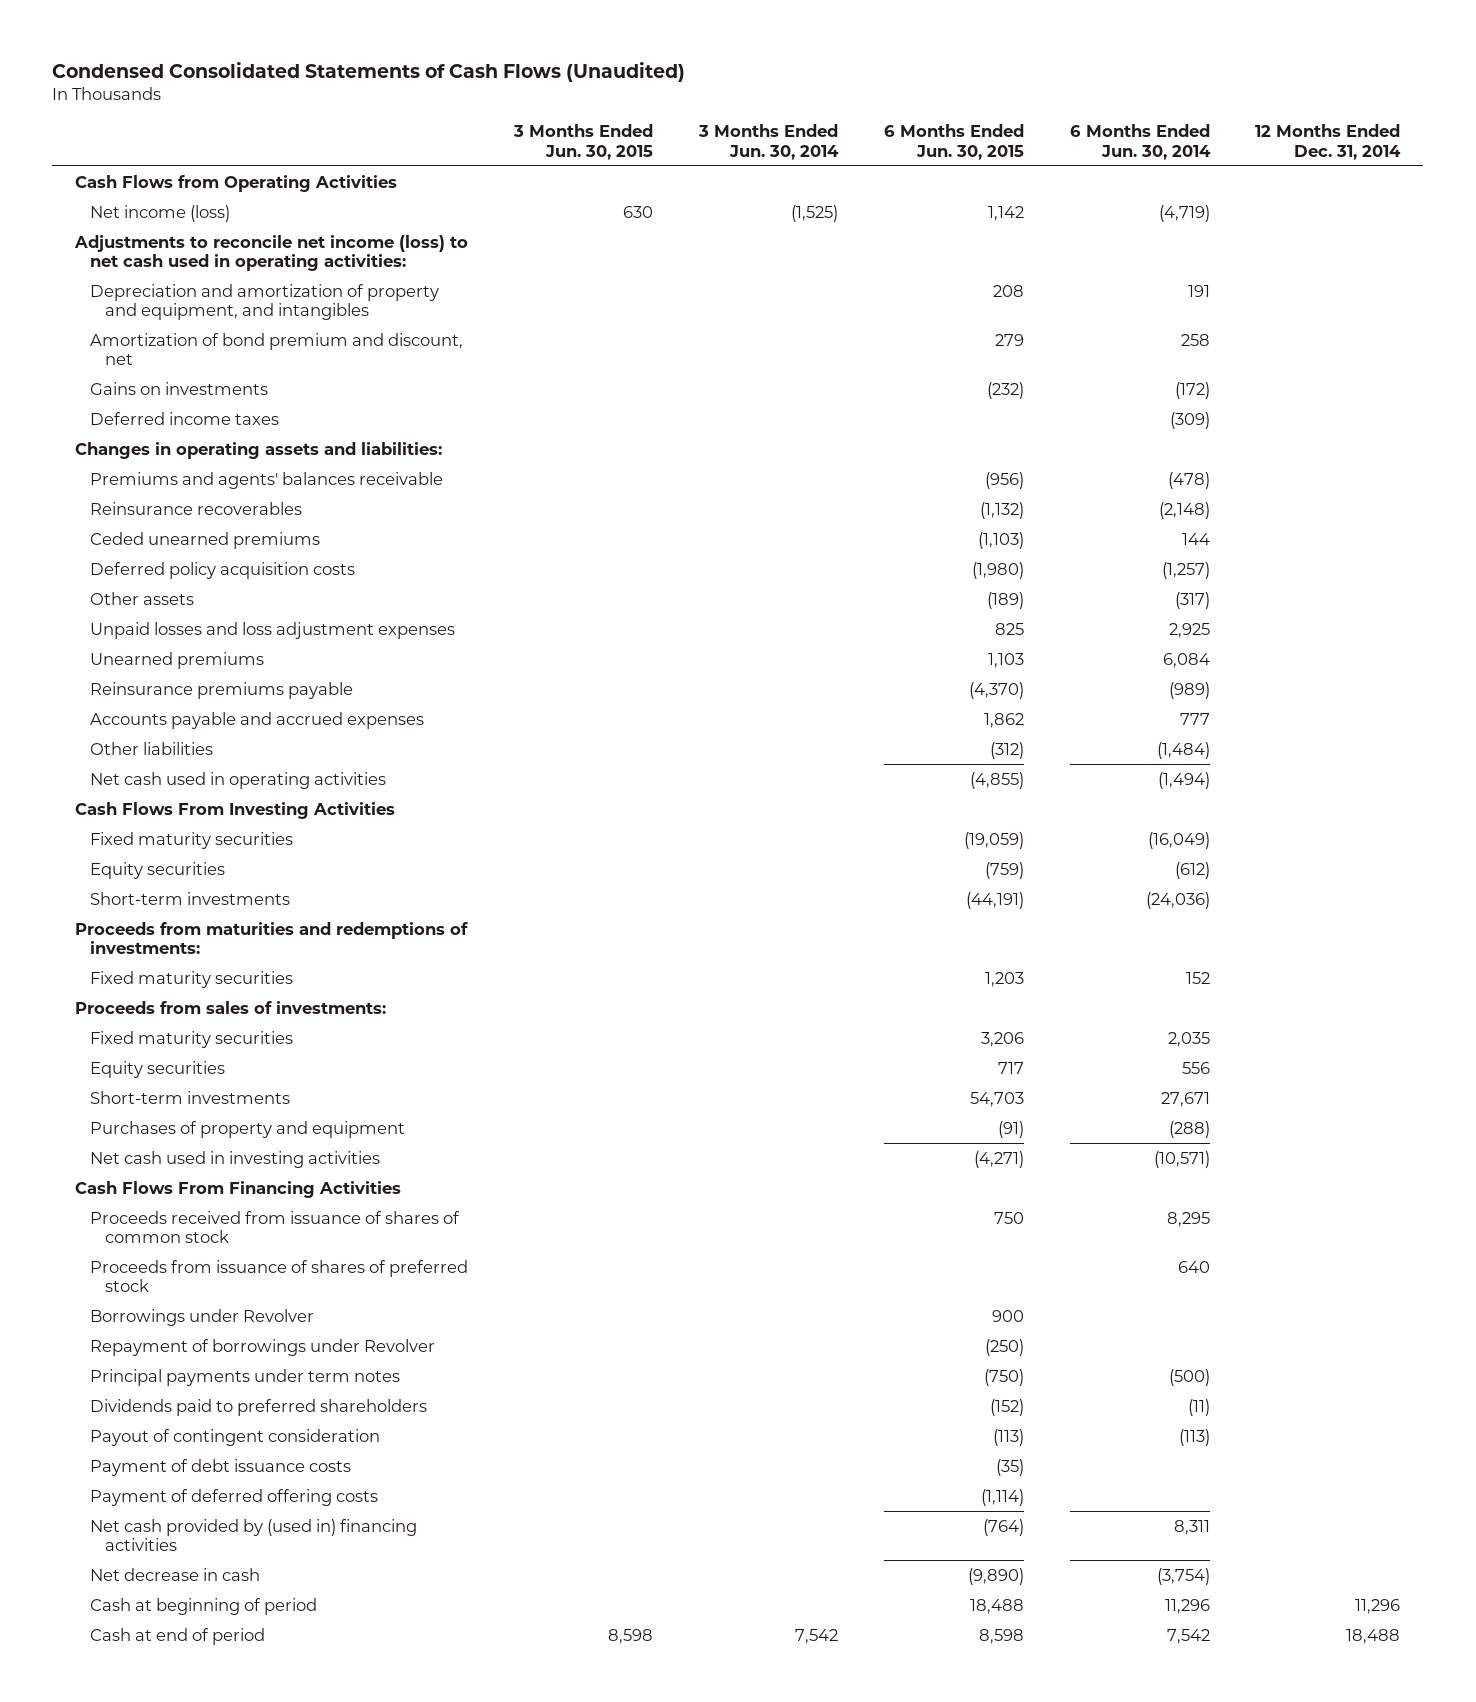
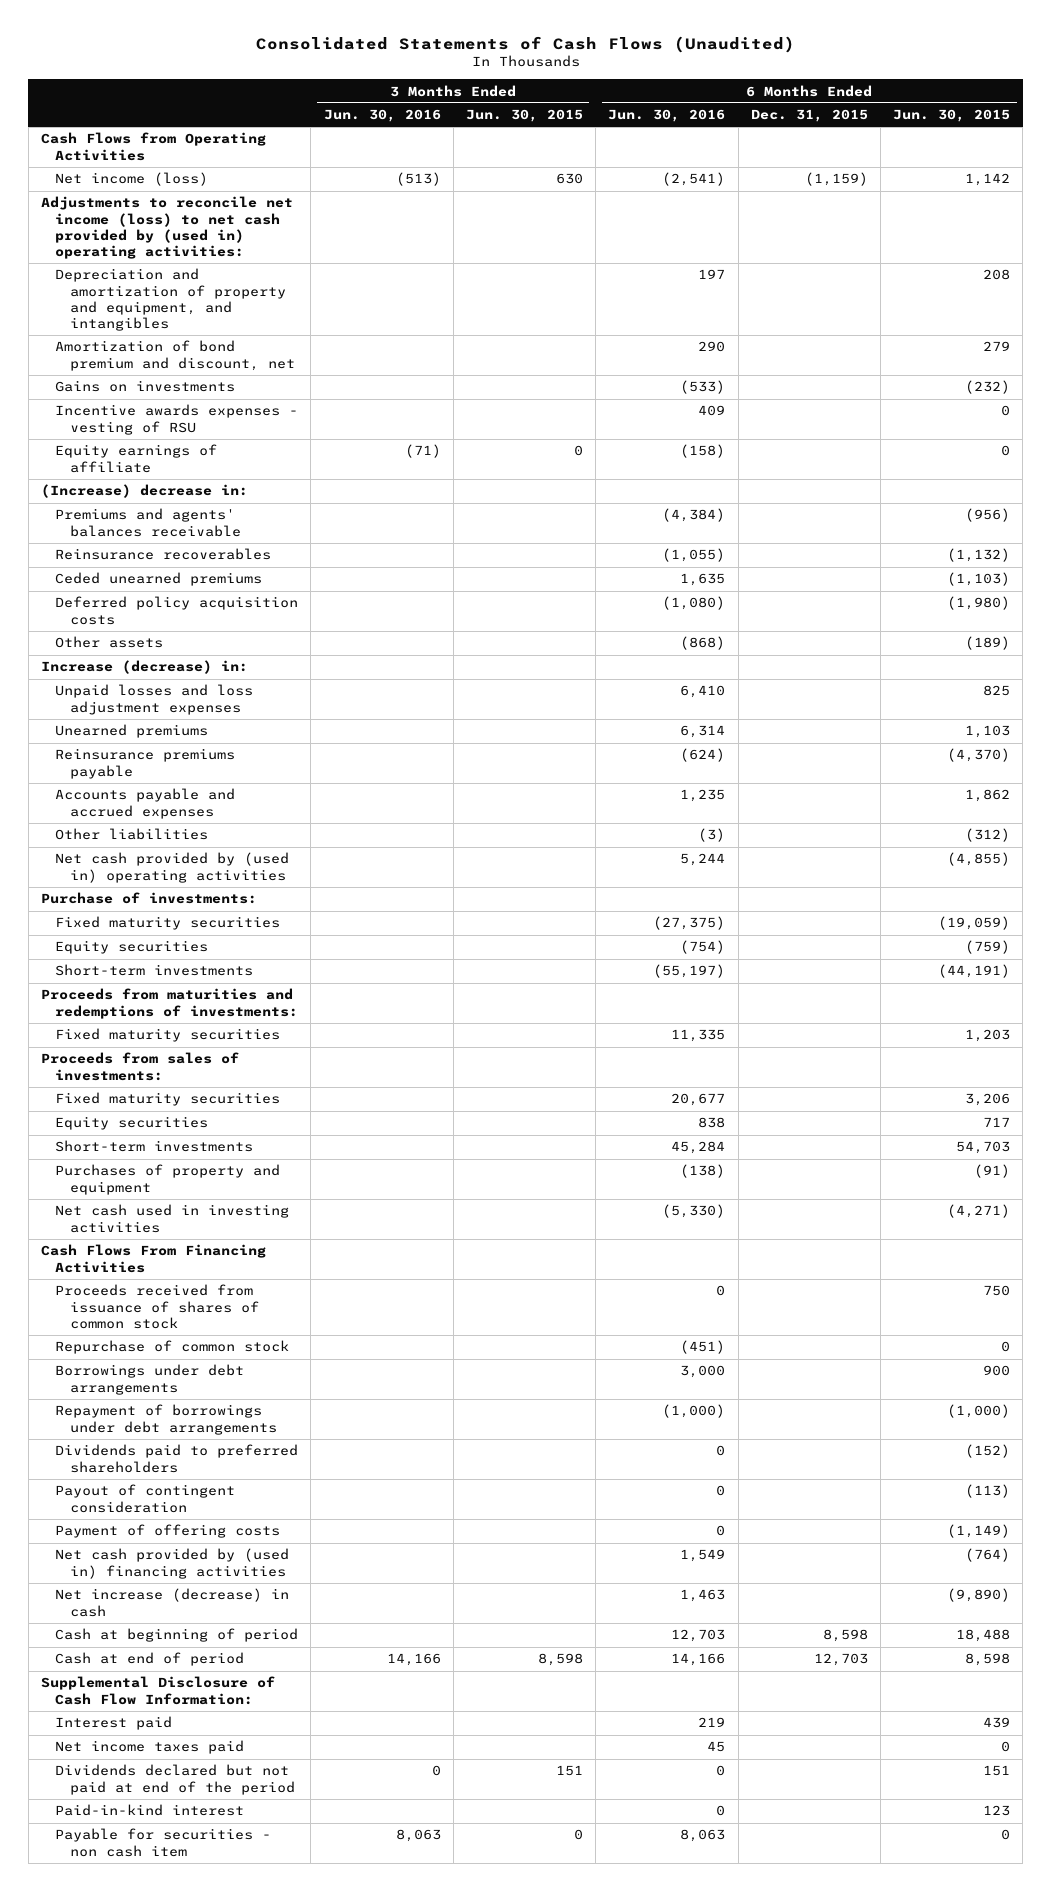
[52,61,686,82] Condensed Consolidated Statements of Cash Flows (Unaudited) -> [255,35,795,53] Consolidated Statements of Cash Flows (Unaudited)
[697,124,839,160] 3 Months Ended Jun. 30, 2014 -> none
[1069,124,1211,160] 6 Months Ended Jun. 30, 2014 -> none
[1255,124,1402,160] 12 Months Ended Dec. 31, 2014 -> none
none -> [323,109,441,123] Jun. 30, 2016
none -> [608,109,726,123] Jun. 30, 2016
none -> [750,109,868,123] Dec. 31, 2015
[74,234,469,272] Adjustments to reconcile net income (loss) to net cash used in operating activities: -> [40,196,293,259] Adjustments to reconcile net income (loss) to net cash provided by (used in) operating activities:
[90,411,280,425] Deferred income taxes -> none
[75,441,443,459] Changes in operating assets and liabilities: -> none
none -> [55,404,299,435] Incentive awards expenses - vesting of RSU
none -> [55,444,218,473] Equity earnings of affiliate
none -> [40,484,248,499] (Increase) decrease in:
none -> [40,660,248,675] Increase (decrease) in:
[75,801,396,819] Cash Flows From Investing Activities -> none
[90,771,387,789] Net cash used in operating activities -> [55,852,290,883] Net cash provided by (used in) operating activities
none -> [40,892,257,905] Purchase of investments:
[90,1259,469,1293] Proceeds from issuance of shares of preferred stock -> none
[90,1368,401,1386] Principal payments under term notes -> none
none -> [55,1340,290,1355] Repurchase of common stock
[90,1308,315,1326] Borrowings under Revolver -> [55,1364,245,1395] Borrowings under debt arrangements
[90,1338,436,1356] Repayment of borrowings under Revolver -> [55,1404,277,1435] Repayment of borrowings under debt arrangements
[984,1338,1024,1356] (250) -> [947,1404,1011,1419] (1,000)
[90,1488,379,1506] Payment of deferred offering costs -> none
[90,1458,352,1476] Payment of debt issuance costs -> [55,1524,281,1539] Payment of offering costs
[995,1458,1024,1476] (35) -> [947,1524,1011,1539] (1,149)
[90,1567,261,1581] Net decrease in cash -> [55,1588,290,1617] Net increase (decrease) in cash
none -> [40,1676,275,1705] Supplemental Disclosure of Cash Flow Information:
none -> [55,1716,173,1731] Interest paid
none -> [55,1740,245,1755] Net income taxes paid
none -> [55,1764,295,1795] Dividends declared but not paid at end of the period
none -> [55,1804,245,1817] Paid-in-kind interest
none -> [55,1828,272,1857] Payable for securities - non cash item

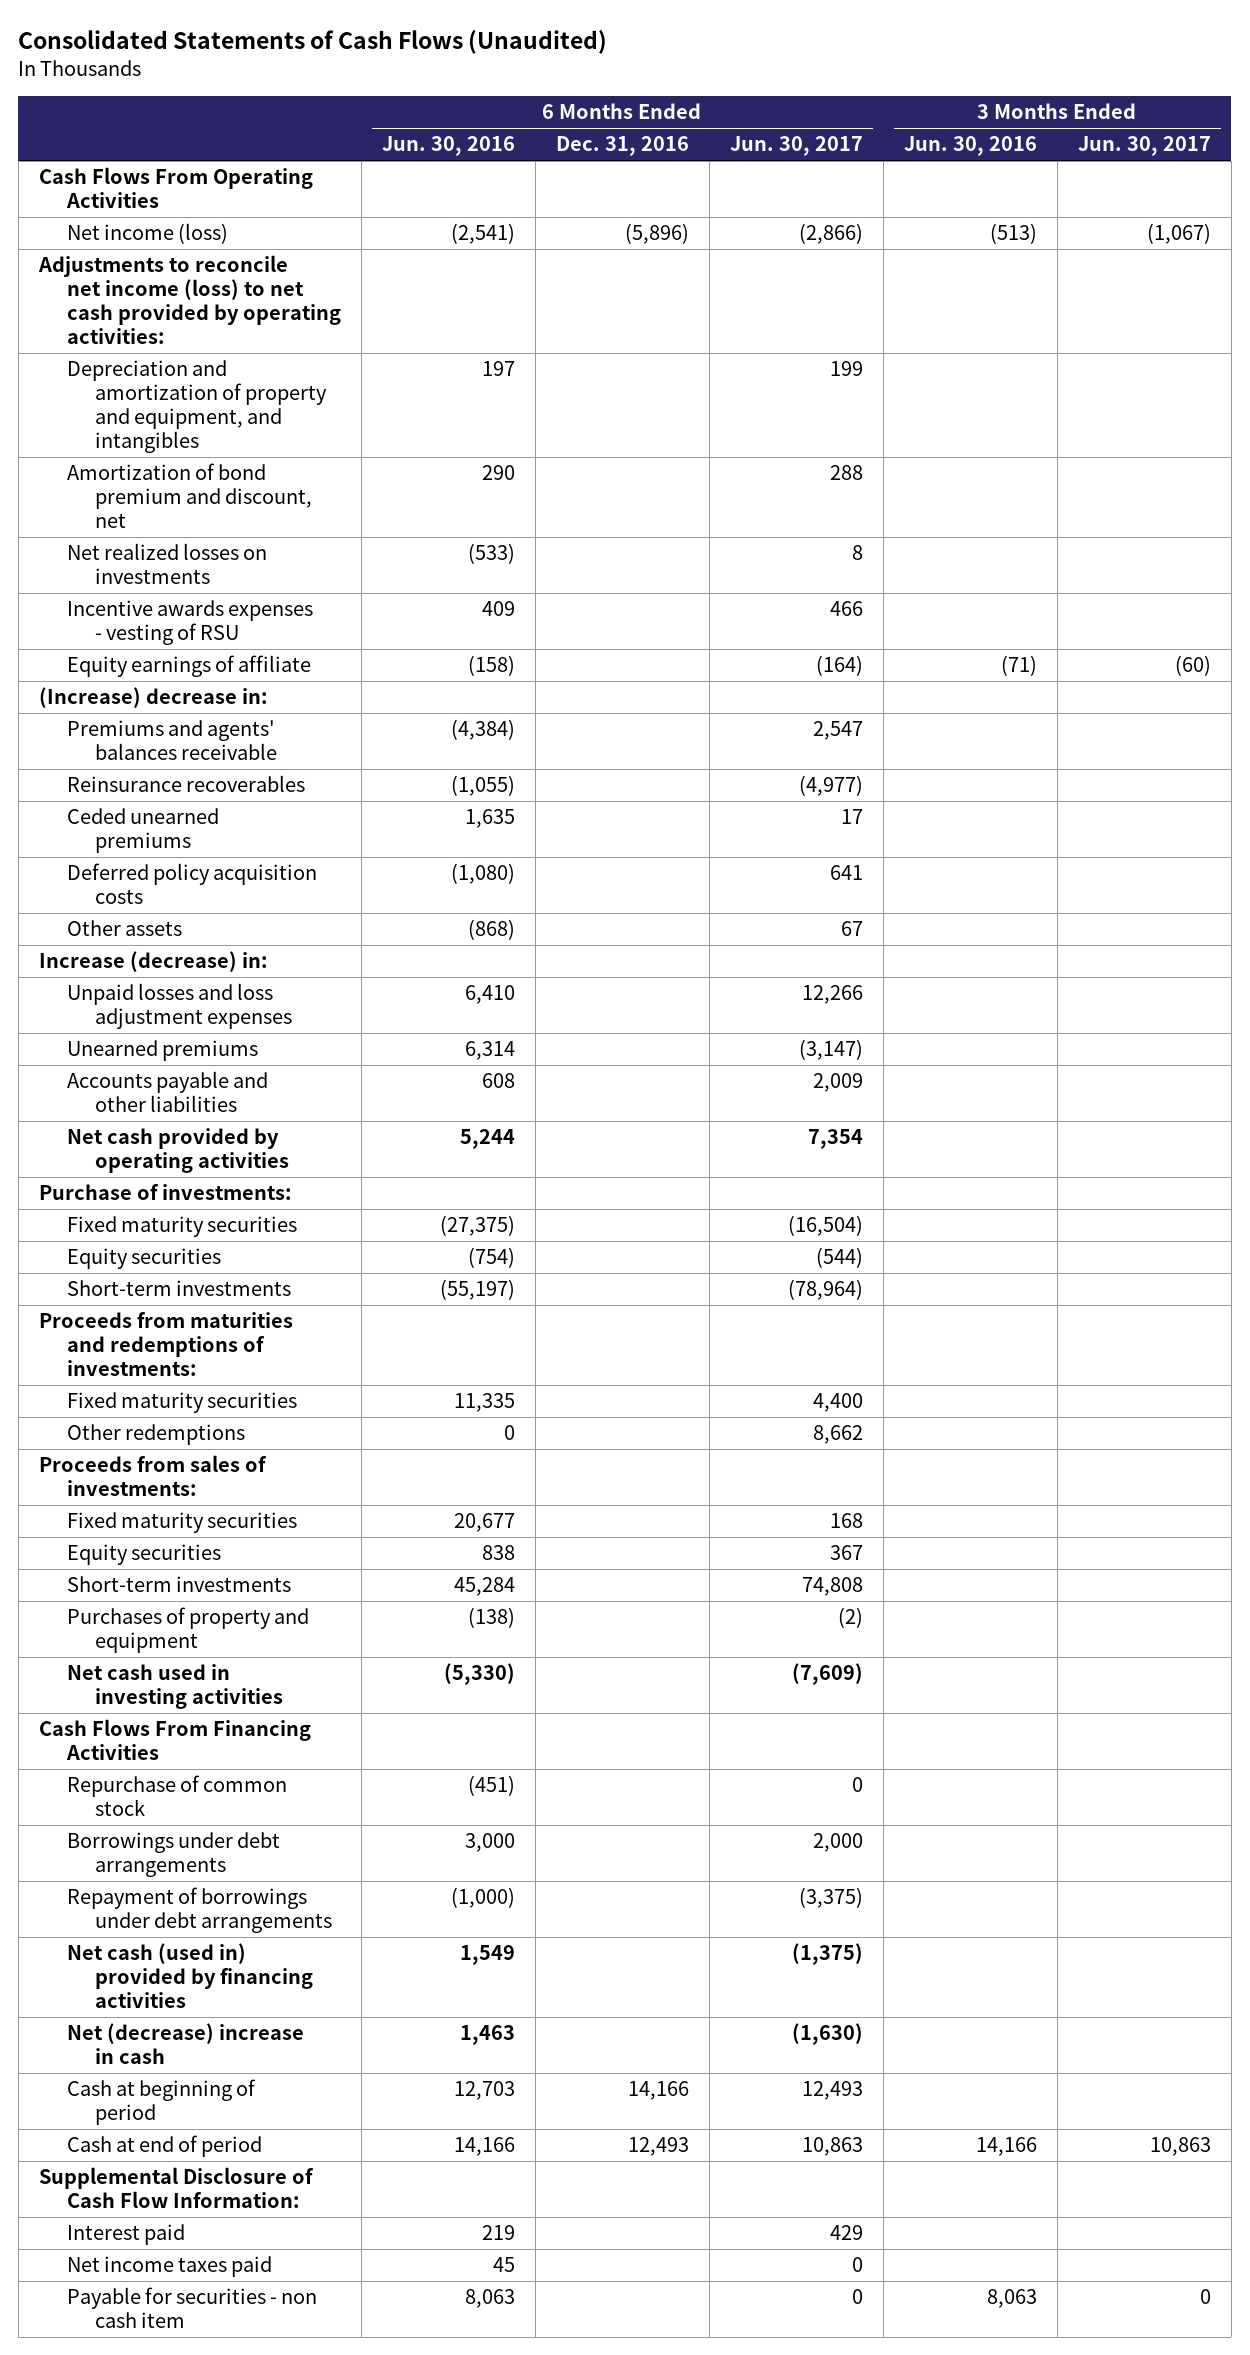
[466,109,584,123] Jun. 30, 2015 -> none
[750,109,868,123] Dec. 31, 2015 -> none
[893,109,1011,123] Jun. 30, 2015 -> none
none -> [555,136,689,157] Dec. 31, 2016
none -> [729,136,863,157] Jun. 30, 2017
none -> [1077,136,1211,157] Jun. 30, 2017
[40,132,266,161] Cash Flows from Operating Activities -> [38,167,313,209] Cash Flows From Operating Activities
[40,196,293,259] Adjustments to reconcile net income (loss) to net cash provided by (used in) operating activities: -> [37,255,341,344] Adjustments to reconcile net income (loss) to net cash provided by operating activities:
[55,380,236,393] Gains on investments -> [66,543,267,585] Net realized losses on investments
[55,748,236,779] Reinsurance premiums payable -> none
[55,828,209,841] Other liabilities -> none
[55,788,236,819] Accounts payable and accrued expenses -> [66,1071,268,1113] Accounts payable and other liabilities
[680,789,726,803] 1,235 -> [481,1073,515,1089] 608
[55,852,290,883] Net cash provided by (used in) operating activities -> [66,1128,290,1174] Net cash provided by operating activities
none -> [66,1424,245,1446] Other redemptions
[55,1284,259,1329] Proceeds received from issuance of shares of common stock -> none
[55,1444,299,1473] Dividends paid to preferred shareholders -> none
[55,1484,236,1513] Payout of contingent consideration -> none
[55,1524,281,1539] Payment of offering costs -> none
[55,1548,290,1579] Net cash provided by (used in) financing activities -> [66,1943,314,2009] Net cash (used in) provided by financing activities
[55,1588,290,1617] Net increase (decrease) in cash -> [66,2023,304,2065] Net (decrease) increase in cash
[55,1764,295,1795] Dividends declared but not paid at end of the period -> none
[55,1804,245,1817] Paid-in-kind interest -> none

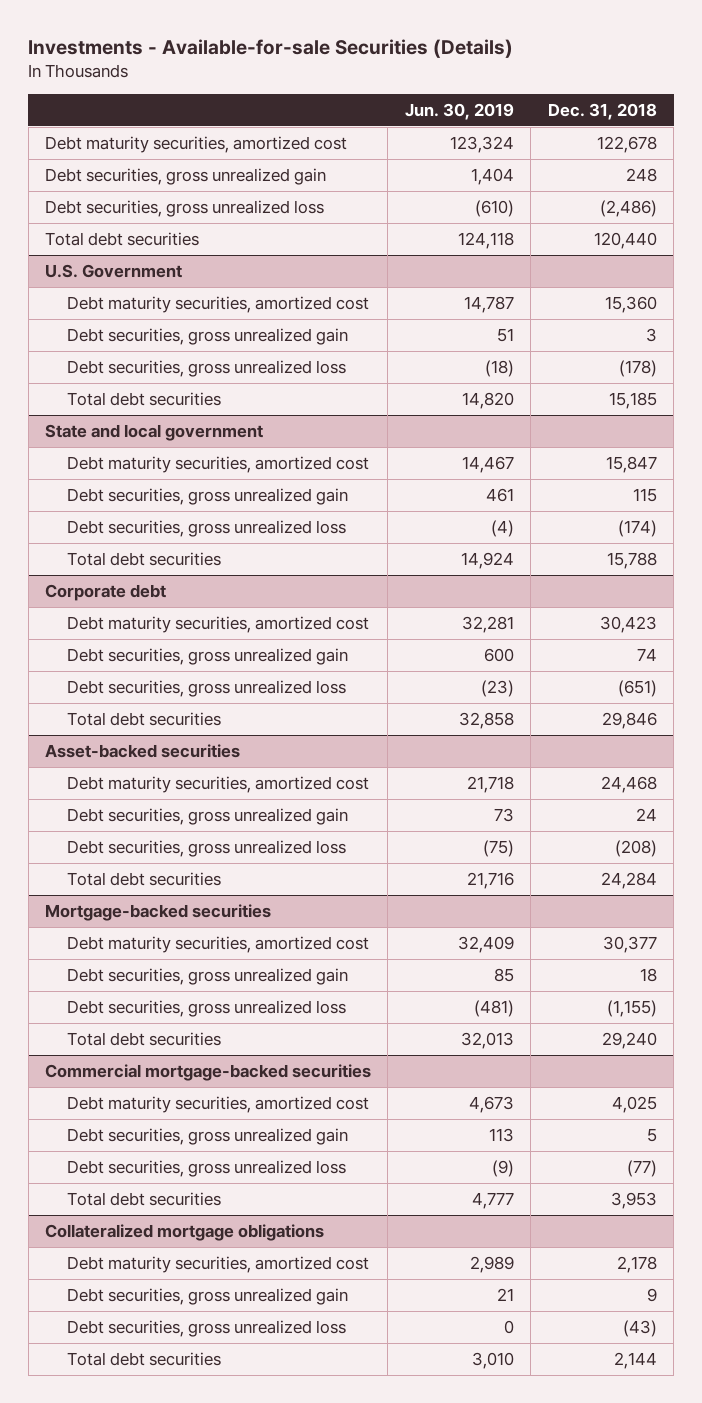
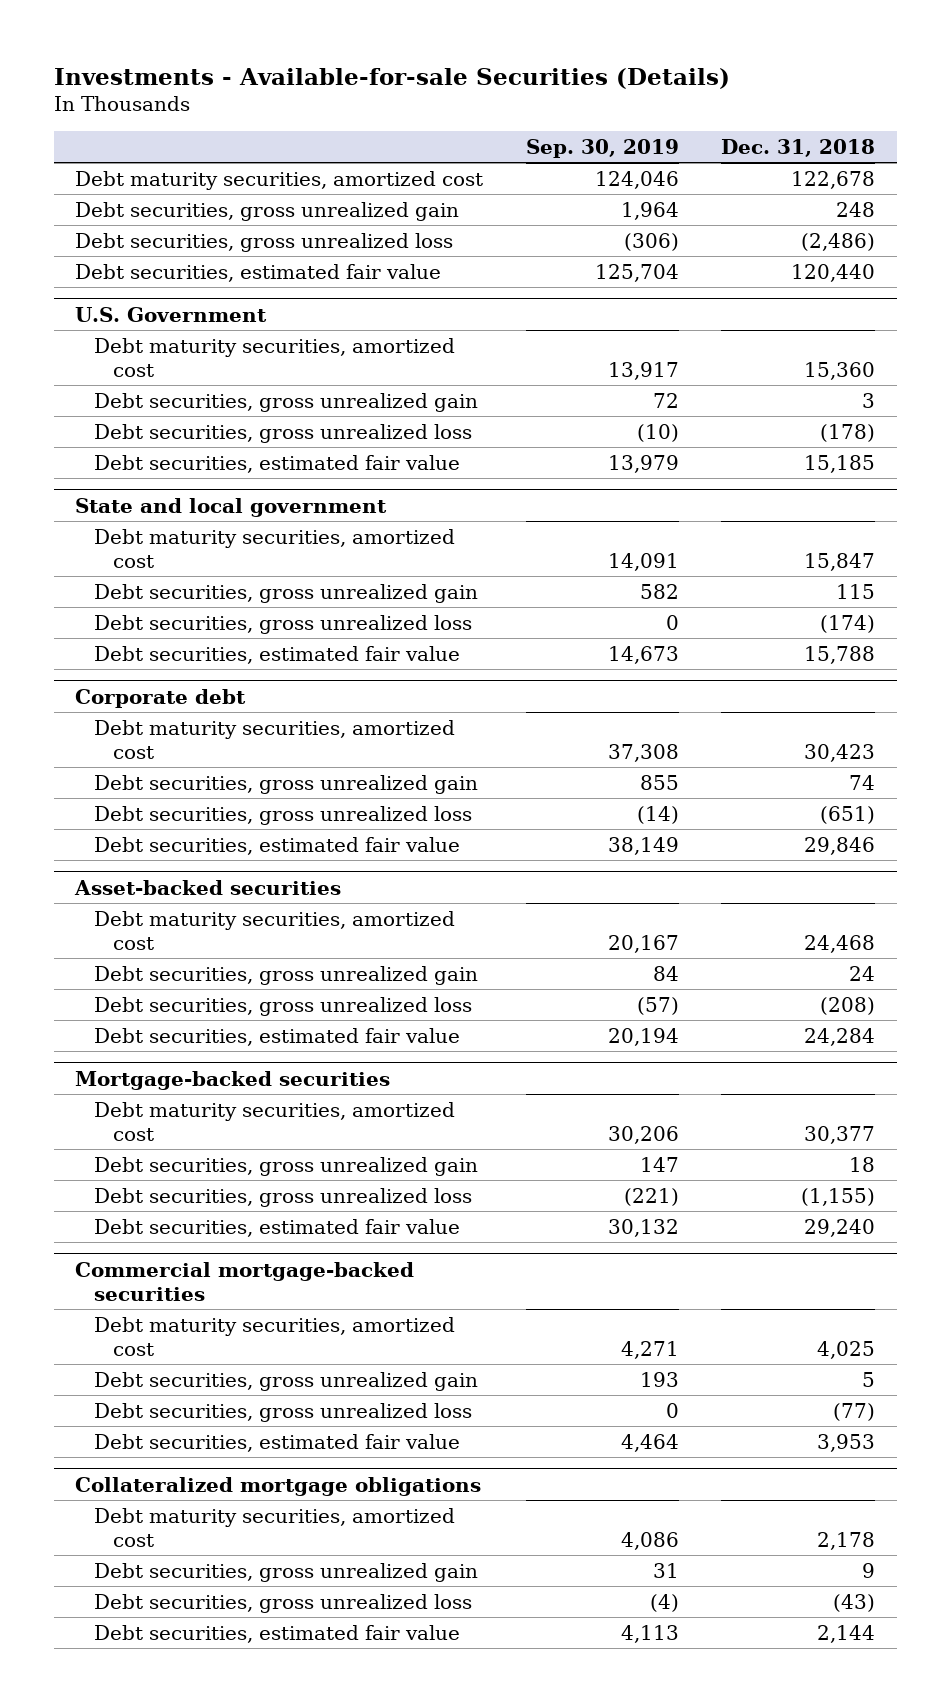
[404,102,514,120] Jun. 30, 2019 -> none
none -> [525,138,679,158] Sep. 30, 2019
[45,231,200,246] Total debt securities -> [75,263,442,282] Debt securities, estimated fair value
[67,391,222,406] Total debt securities -> [94,454,461,473] Debt securities, estimated fair value
[67,551,222,566] Total debt securities -> [94,645,461,664] Debt securities, estimated fair value
[67,711,222,726] Total debt securities -> [94,836,461,855] Debt securities, estimated fair value
[67,871,222,886] Total debt securities -> [94,1027,461,1046] Debt securities, estimated fair value
[67,1031,222,1046] Total debt securities -> [94,1218,461,1237] Debt securities, estimated fair value
[67,1191,222,1206] Total debt securities -> [94,1433,461,1452] Debt securities, estimated fair value
[67,1351,222,1366] Total debt securities -> [94,1624,461,1643] Debt securities, estimated fair value

